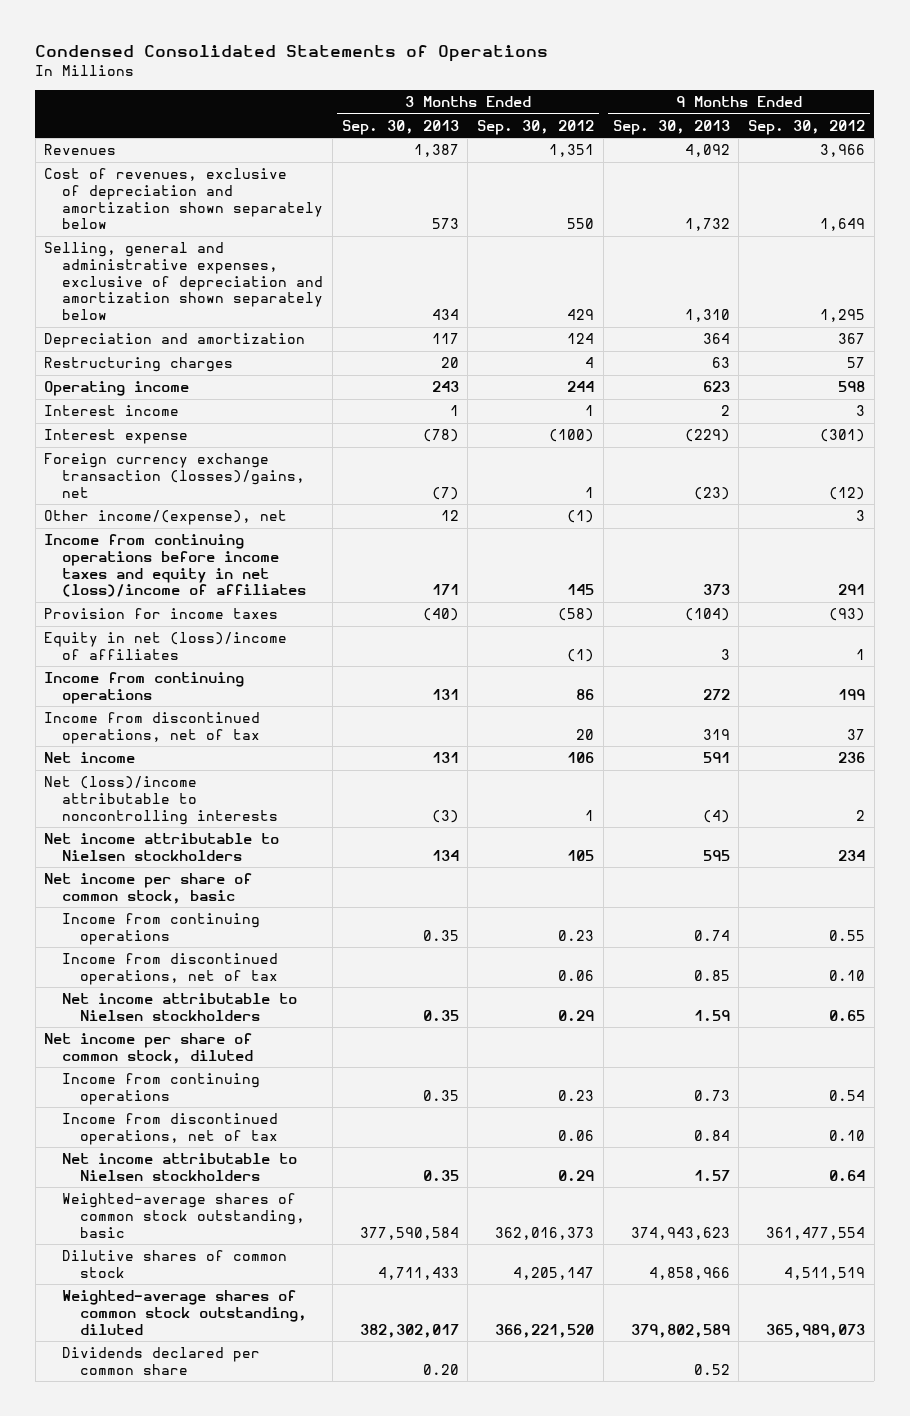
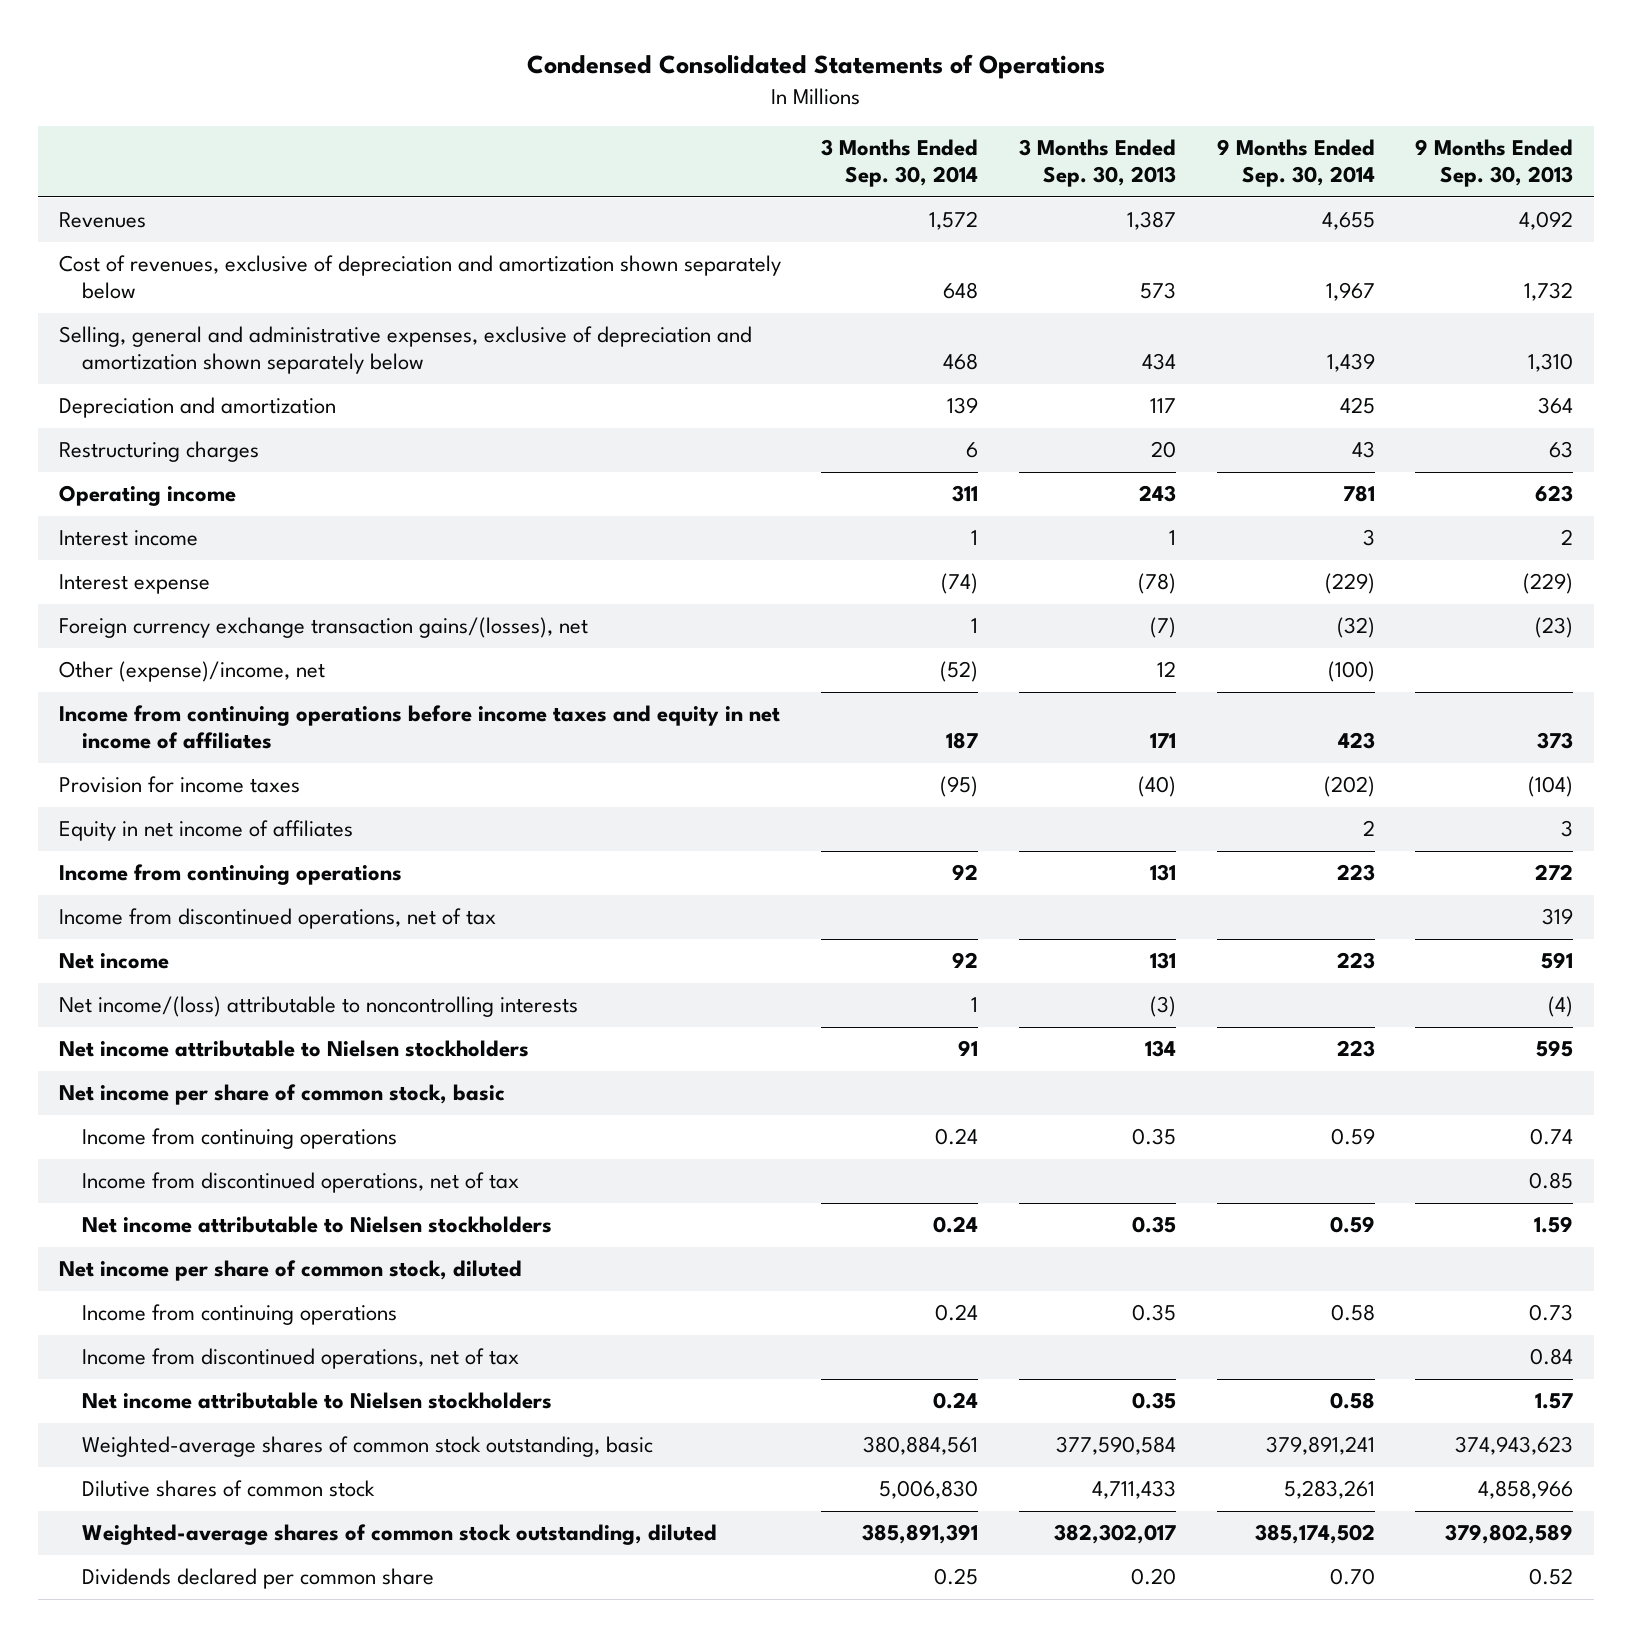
[477,119,595,135] Sep. 30, 2012 -> none
[748,119,866,135] Sep. 30, 2012 -> none
none -> [821,139,979,188] 3 Months Ended Sep. 30, 2014
none -> [1216,139,1375,188] 9 Months Ended Sep. 30, 2014
[44,453,306,498] Foreign currency exchange transaction (losses)/gains, net -> [58,617,588,639] Foreign currency exchange transaction gains/(losses), net
[44,510,288,526] Other income/(expense), net -> [58,661,325,683] Other (expense)/income, net
[44,534,307,598] Income from continuing operations before income taxes and equity in net (loss)/income of affiliates -> [58,705,780,750] Income from continuing operations before income taxes and equity in net income of affiliates
[44,632,288,660] Equity in net (loss)/income of affiliates -> [58,820,353,842] Equity in net income of affiliates
[44,776,279,825] Net (loss)/income attributable to noncontrolling interests -> [58,996,578,1018] Net income/(loss) attributable to noncontrolling interests

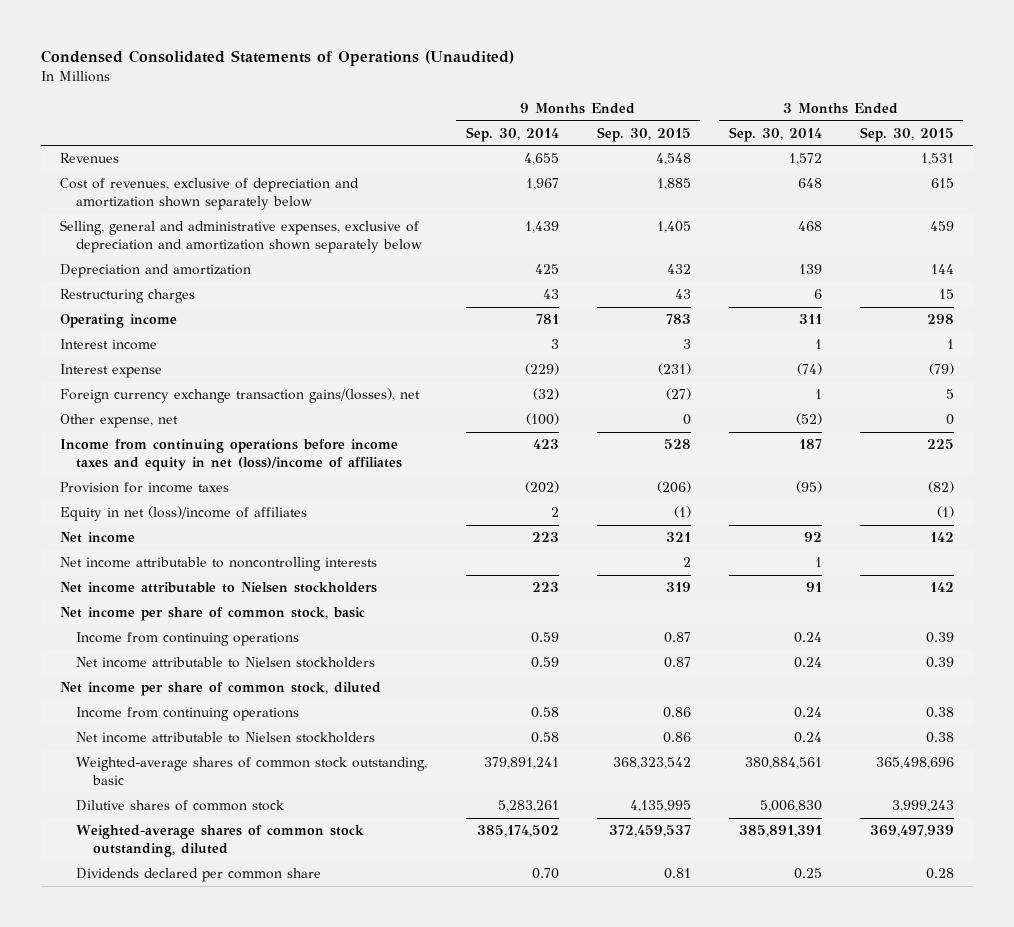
[527,54,1106,80] Condensed Consolidated Statements of Operations -> [40,50,514,67] Condensed Consolidated Statements of Operations (Unaudited)
[1019,139,1177,188] 3 Months Ended Sep. 30, 2013 -> none
[1415,139,1574,188] 9 Months Ended Sep. 30, 2013 -> none
none -> [596,126,691,142] Sep. 30, 2015
none -> [859,126,954,142] Sep. 30, 2015
[58,661,325,683] Other (expense)/income, net -> [59,414,178,429] Other expense, net
[58,705,780,750] Income from continuing operations before income taxes and equity in net income of affiliates -> [59,439,403,471] Income from continuing operations before income taxes and equity in net (loss)/income of affiliates
[58,864,402,886] Income from continuing operations -> none
[58,908,496,930] Income from discontinued operations, net of tax -> none
[58,820,353,842] Equity in net income of affiliates -> [59,506,307,522] Equity in net (loss)/income of affiliates
[58,996,578,1018] Net income/(loss) attributable to noncontrolling interests -> [59,557,377,572] Net income attributable to noncontrolling interests
[81,1172,519,1194] Income from discontinued operations, net of tax -> none
[81,1348,519,1370] Income from discontinued operations, net of tax -> none

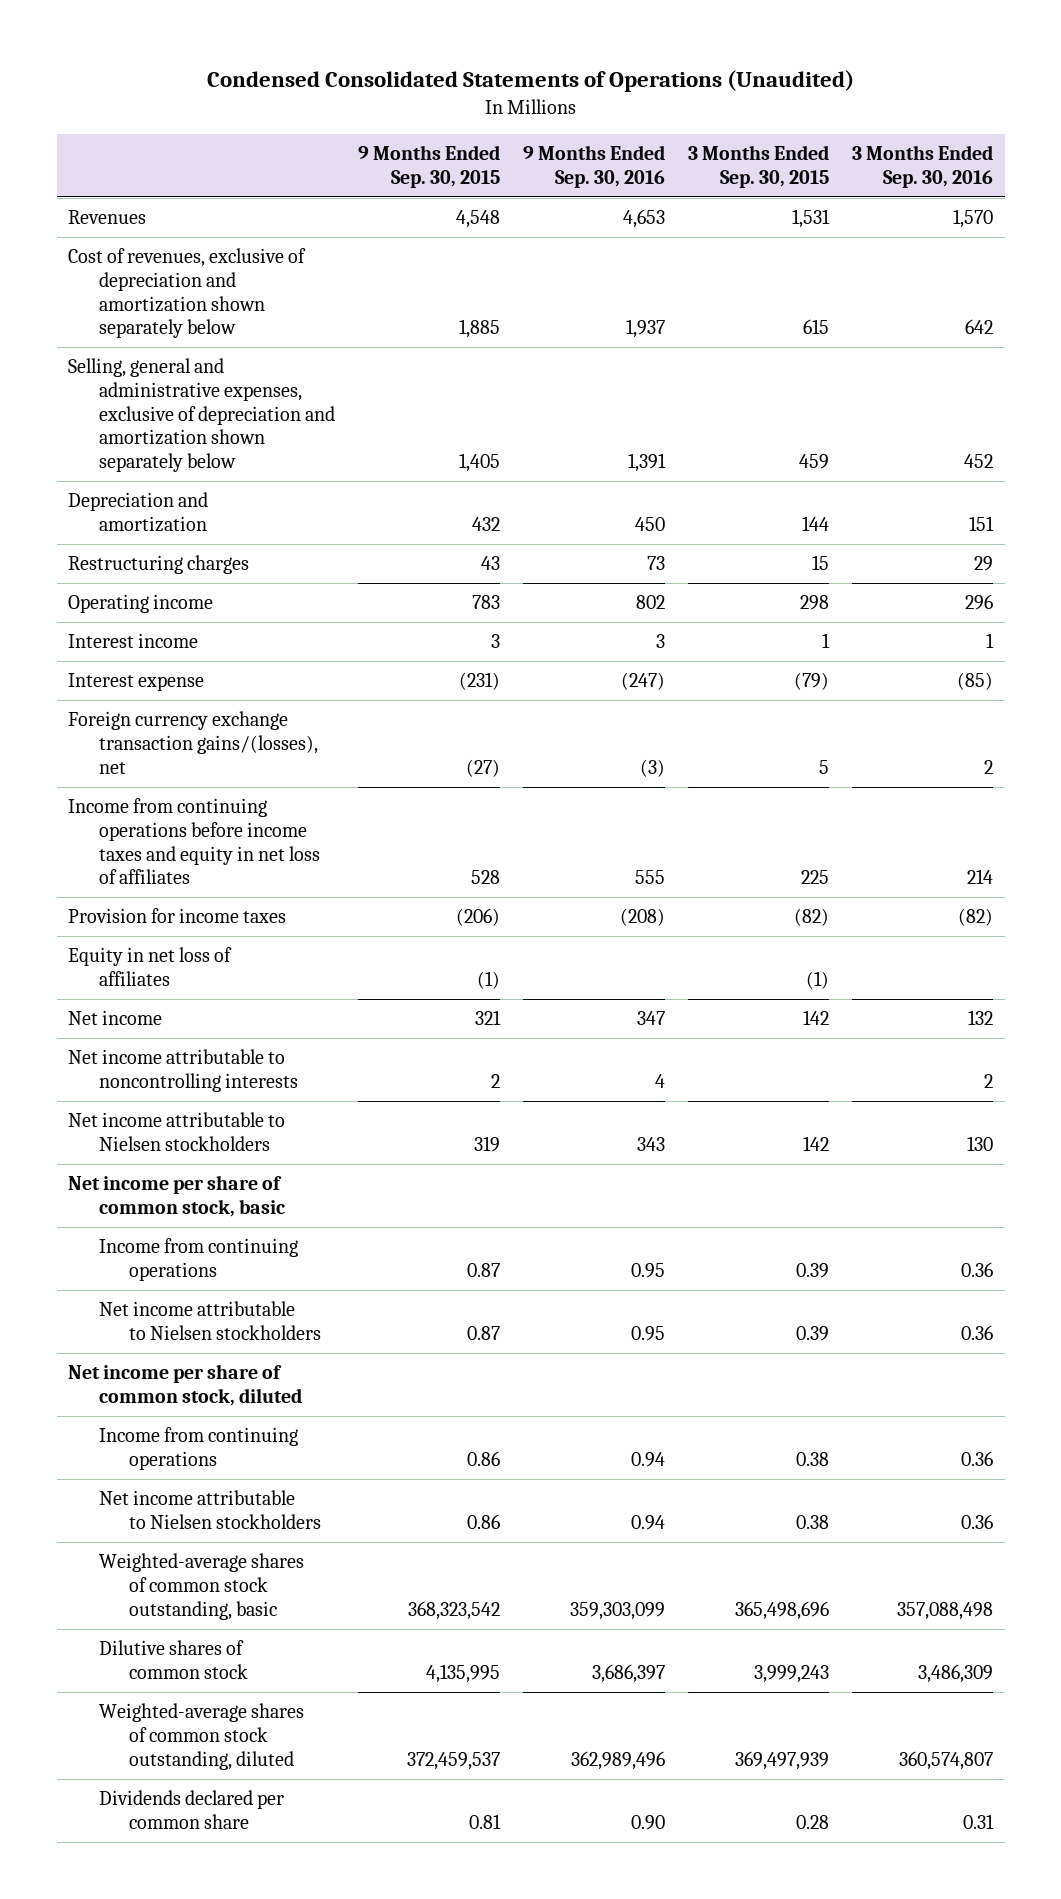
[465,126,559,142] Sep. 30, 2014 -> none
[728,126,822,142] Sep. 30, 2014 -> none
none -> [522,144,665,188] 9 Months Ended Sep. 30, 2016
none -> [852,144,994,188] 3 Months Ended Sep. 30, 2016
[59,414,178,429] Other expense, net -> none
[59,439,403,471] Income from continuing operations before income taxes and equity in net (loss)/income of affiliates -> [68,798,320,885] Income from continuing operations before income taxes and equity in net loss of affiliates
[59,506,307,522] Equity in net (loss)/income of affiliates -> [68,947,233,986] Equity in net loss of affiliates

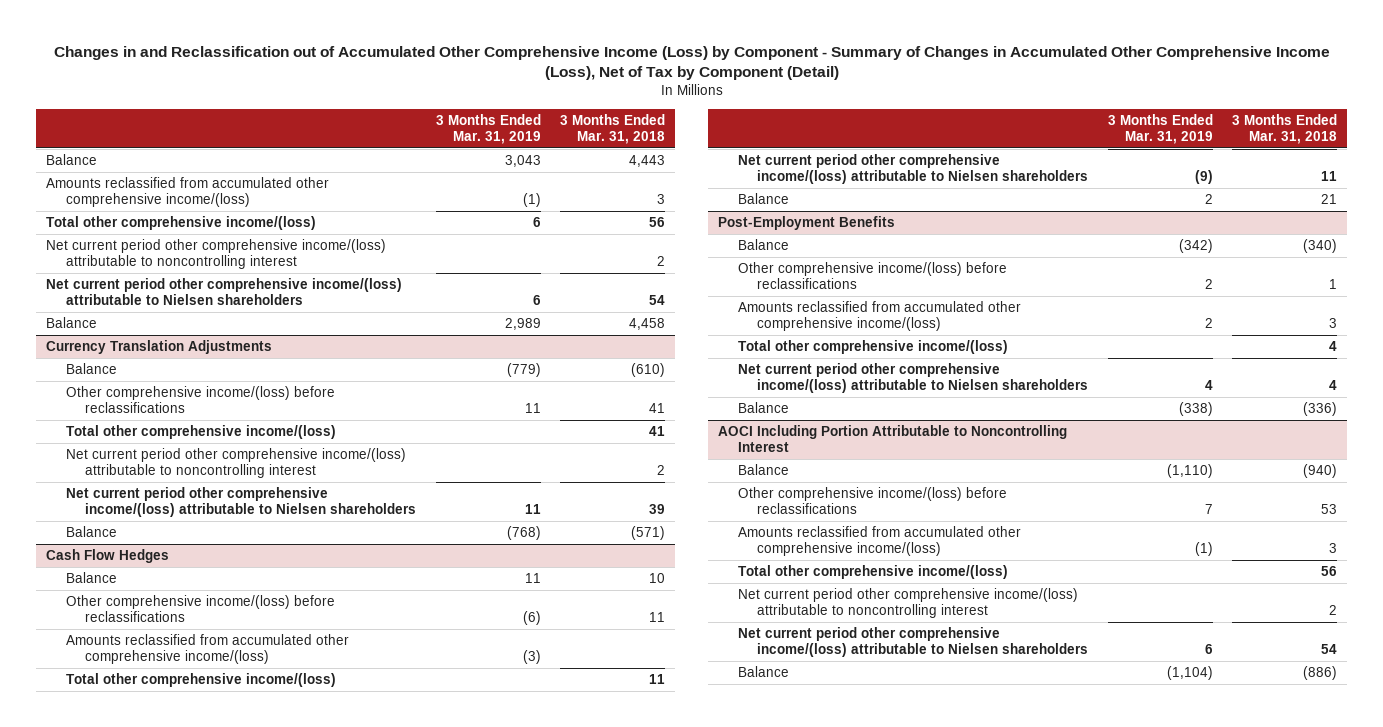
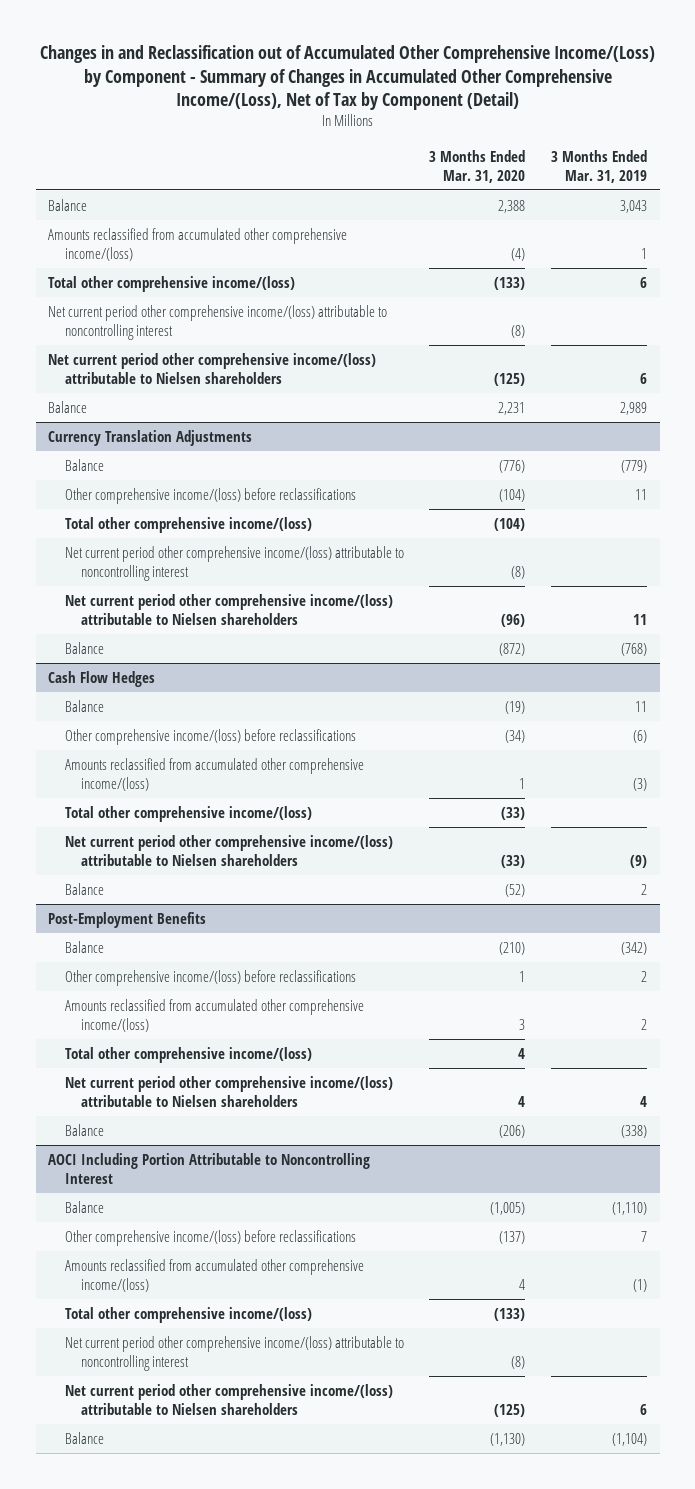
[53,45,1330,81] Changes in and Reclassification out of Accumulated Other Comprehensive Income (Loss) by Component - Summary of Changes in Accumulated Other Comprehensive Income (Loss), Net of Tax by Component (Detail) -> [39,45,655,111] Changes in and Reclassification out of Accumulated Other Comprehensive Income/(Loss) by Component - Summary of Changes in Accumulated Other Comprehensive Income/(Loss), Net of Tax by Component (Detail)
[560,113,666,144] 3 Months Ended Mar. 31, 2018 -> none
none -> [429,149,526,183] 3 Months Ended Mar. 31, 2020
[522,193,541,208] (1) -> [640,248,647,260] 1

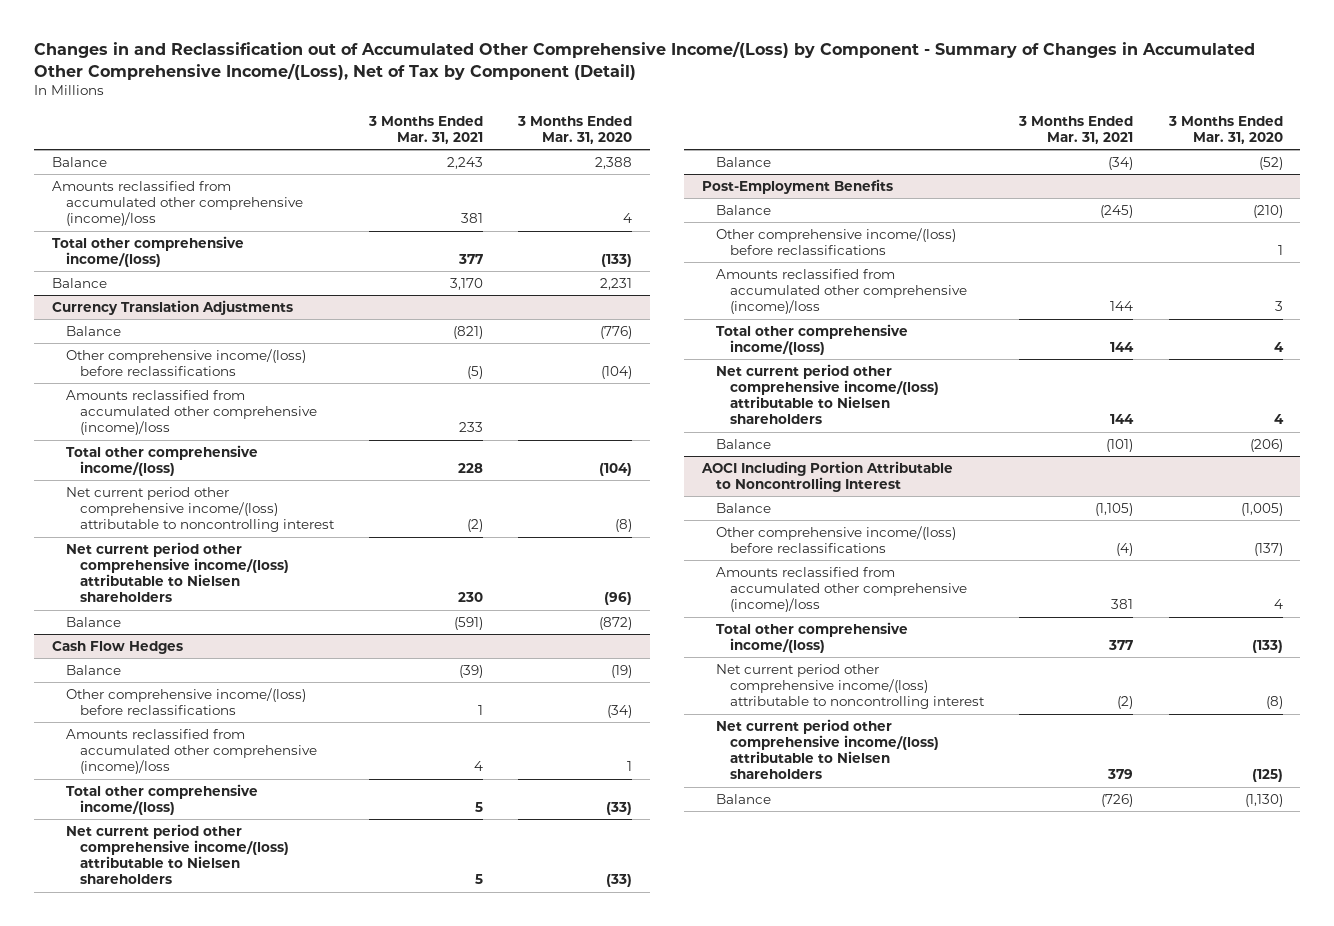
[550,149,647,183] 3 Months Ended Mar. 31, 2019 -> none
none -> [368,115,484,145] 3 Months Ended Mar. 31, 2021
[48,227,348,262] Amounts reclassified from accumulated other comprehensive income/(loss) -> [51,180,303,227] Amounts reclassified from accumulated other comprehensive (income)/loss
[511,248,526,262] (4) -> [623,213,633,224] 4
[48,304,388,341] Net current period other comprehensive income/(loss) attributable to noncontrolling interest -> none
[48,352,377,385] Net current period other comprehensive income/(loss) attributable to Nielsen shareholders -> none
none -> [65,389,318,436] Amounts reclassified from accumulated other comprehensive (income)/loss
[64,757,364,792] Amounts reclassified from accumulated other comprehensive income/(loss) -> [65,728,318,775] Amounts reclassified from accumulated other comprehensive (income)/loss
[64,998,364,1033] Amounts reclassified from accumulated other comprehensive income/(loss) -> [716,268,968,315] Amounts reclassified from accumulated other comprehensive (income)/loss
[64,1258,364,1293] Amounts reclassified from accumulated other comprehensive income/(loss) -> [716,566,968,613] Amounts reclassified from accumulated other comprehensive (income)/loss

